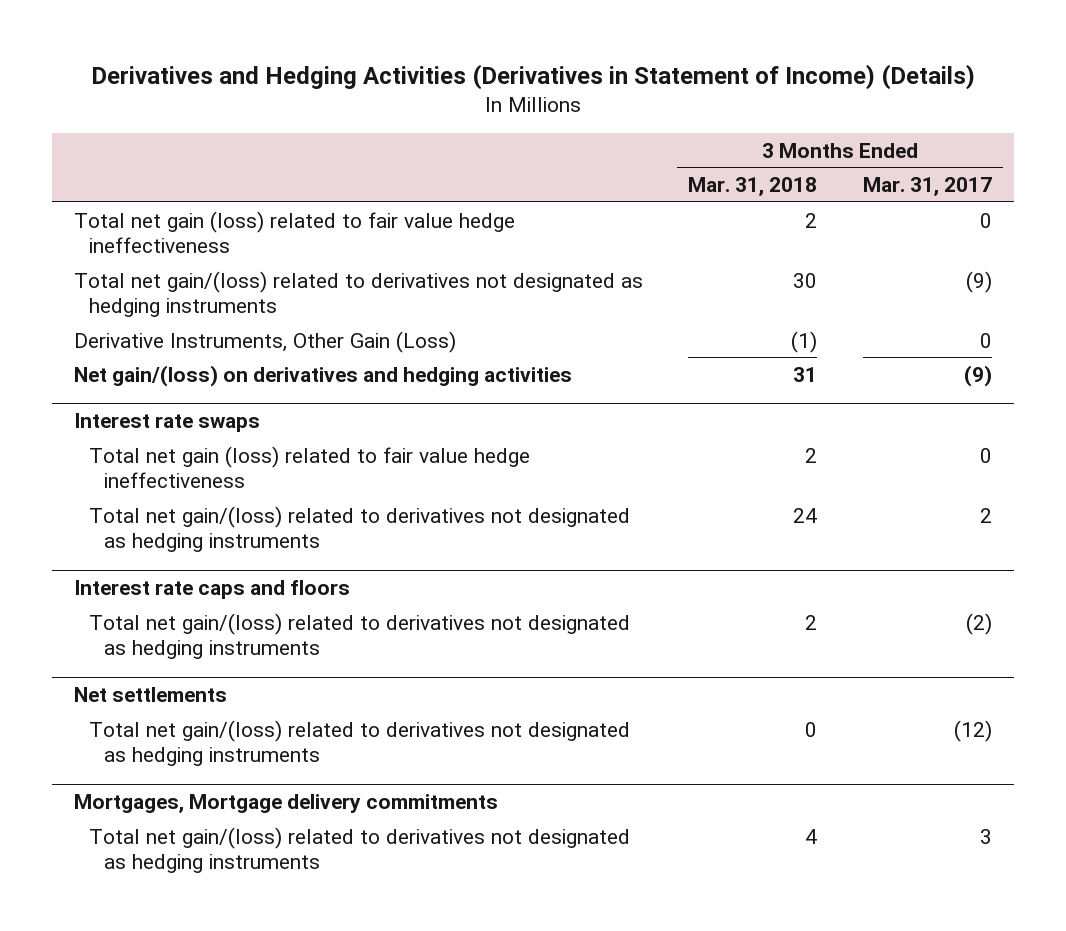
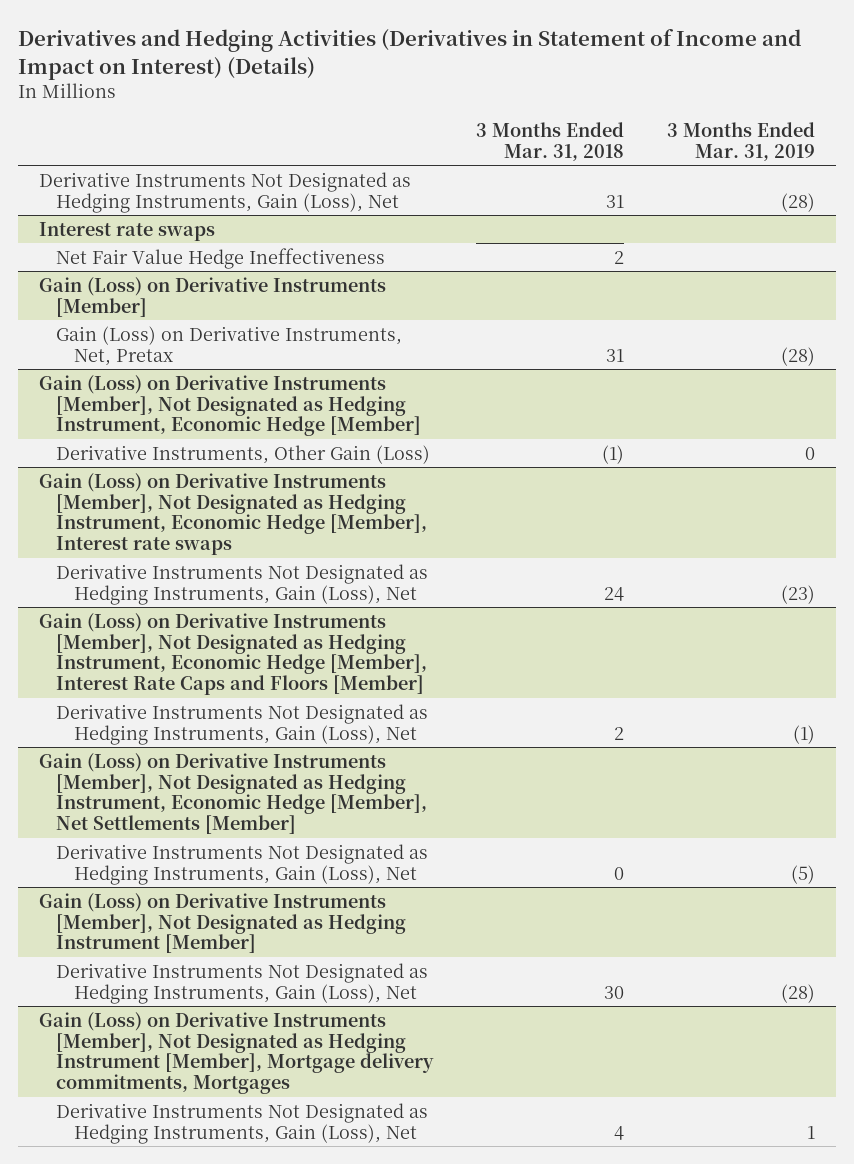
[90,63,975,90] Derivatives and Hedging Activities (Derivatives in Statement of Income) (Details) -> [17,28,801,80] Derivatives and Hedging Activities (Derivatives in Statement of Income and Impact on Interest) (Details)
[862,176,992,196] Mar. 31, 2017 -> none
none -> [666,121,815,161] 3 Months Ended Mar. 31, 2019
[74,210,516,253] Total net gain (loss) related to fair value hedge ineffectiveness -> none
[74,330,457,353] Derivative Instruments, Other Gain (Loss) -> none
[74,364,573,387] Net gain/(loss) on derivatives and hedging activities -> none
[74,270,644,317] Total net gain/(loss) related to derivatives not designated as hedging instruments -> [38,171,411,213] Derivative Instruments Not Designated as Hedging Instruments, Gain (Loss), Net
[793,272,818,288] 30 -> [606,194,625,208] 31
[74,580,351,600] Interest rate caps and floors -> none
[74,687,228,703] Net settlements -> none
[74,794,499,814] Mortgages, Mortgage delivery commitments -> none
[89,445,531,488] Total net gain (loss) related to fair value hedge ineffectiveness -> [56,247,386,269] Net Fair Value Hedge Ineffectiveness
none -> [38,276,386,317] Gain (Loss) on Derivative Instruments [Member]
none -> [56,325,403,366] Gain (Loss) on Derivative Instruments, Net, Pretax
none -> [38,374,422,437] Gain (Loss) on Derivative Instruments [Member], Not Designated as Hedging Instrument, Economic Hedge [Member]
none -> [56,444,431,464] Derivative Instruments, Other Gain (Loss)
none -> [38,472,428,556] Gain (Loss) on Derivative Instruments [Member], Not Designated as Hedging Instrument, Economic Hedge [Member], Interest rate swaps
[89,505,631,552] Total net gain/(loss) related to derivatives not designated as hedging instruments -> [56,563,429,605] Derivative Instruments Not Designated as Hedging Instruments, Gain (Loss), Net
none -> [38,612,428,696] Gain (Loss) on Derivative Instruments [Member], Not Designated as Hedging Instrument, Economic Hedge [Member], Interest Rate Caps and Floors [Member]
[89,612,631,659] Total net gain/(loss) related to derivatives not designated as hedging instruments -> [56,703,429,745] Derivative Instruments Not Designated as Hedging Instruments, Gain (Loss), Net
none -> [38,752,428,835] Gain (Loss) on Derivative Instruments [Member], Not Designated as Hedging Instrument, Economic Hedge [Member], Net Settlements [Member]
[89,719,631,766] Total net gain/(loss) related to derivatives not designated as hedging instruments -> [56,843,429,885] Derivative Instruments Not Designated as Hedging Instruments, Gain (Loss), Net
none -> [38,892,407,954] Gain (Loss) on Derivative Instruments [Member], Not Designated as Hedging Instrument [Member]
[89,826,631,873] Total net gain/(loss) related to derivatives not designated as hedging instruments -> [56,962,429,1004] Derivative Instruments Not Designated as Hedging Instruments, Gain (Loss), Net
[805,828,818,844] 4 -> [604,985,625,999] 30
none -> [38,1011,435,1095] Gain (Loss) on Derivative Instruments [Member], Not Designated as Hedging Instrument [Member], Mortgage delivery commitments, Mortgages
none -> [56,1102,429,1144] Derivative Instruments Not Designated as Hedging Instruments, Gain (Loss), Net

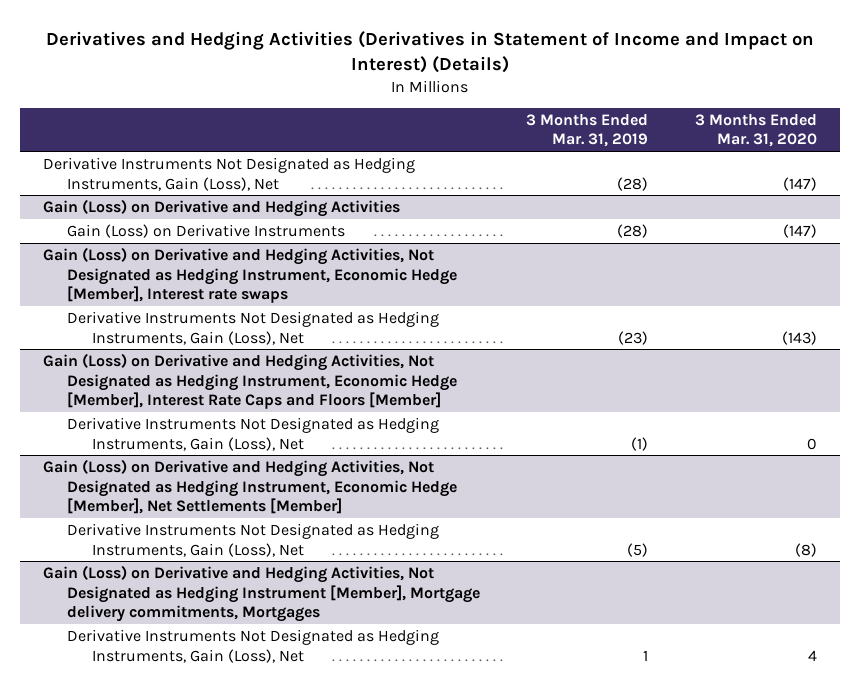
[476,121,625,161] 3 Months Ended Mar. 31, 2018 -> none
none -> [694,113,817,148] 3 Months Ended Mar. 31, 2020
[38,221,215,241] Interest rate swaps -> none
[56,247,386,269] Net Fair Value Hedge Ineffectiveness -> none
[38,374,422,437] Gain (Loss) on Derivative Instruments [Member], Not Designated as Hedging Instrument, Economic Hedge [Member] -> none
[56,444,431,464] Derivative Instruments, Other Gain (Loss) -> none
[38,276,386,317] Gain (Loss) on Derivative Instruments [Member] -> [42,199,400,218] Gain (Loss) on Derivative and Hedging Activities
[56,325,403,366] Gain (Loss) on Derivative Instruments, Net, Pretax -> [67,224,346,239] Gain (Loss) on Derivative Instruments
[38,472,428,556] Gain (Loss) on Derivative Instruments [Member], Not Designated as Hedging Instrument, Economic Hedge [Member], Interest rate swaps -> [42,247,458,303] Gain (Loss) on Derivative and Hedging Activities, Not Designated as Hedging Instrument, Economic Hedge [Member], Interest rate swaps
[38,612,428,696] Gain (Loss) on Derivative Instruments [Member], Not Designated as Hedging Instrument, Economic Hedge [Member], Interest Rate Caps and Floors [Member] -> [42,353,458,409] Gain (Loss) on Derivative and Hedging Activities, Not Designated as Hedging Instrument, Economic Hedge [Member], Interest Rate Caps and Floors [Member]
[38,752,428,835] Gain (Loss) on Derivative Instruments [Member], Not Designated as Hedging Instrument, Economic Hedge [Member], Net Settlements [Member] -> [42,459,458,514] Gain (Loss) on Derivative and Hedging Activities, Not Designated as Hedging Instrument, Economic Hedge [Member], Net Settlements [Member]
[38,892,407,954] Gain (Loss) on Derivative Instruments [Member], Not Designated as Hedging Instrument [Member] -> none
[56,962,429,1004] Derivative Instruments Not Designated as Hedging Instruments, Gain (Loss), Net -> none
[38,1011,435,1095] Gain (Loss) on Derivative Instruments [Member], Not Designated as Hedging Instrument [Member], Mortgage delivery commitments, Mortgages -> [42,565,481,622] Gain (Loss) on Derivative and Hedging Activities, Not Designated as Hedging Instrument [Member], Mortgage delivery commitments, Mortgages

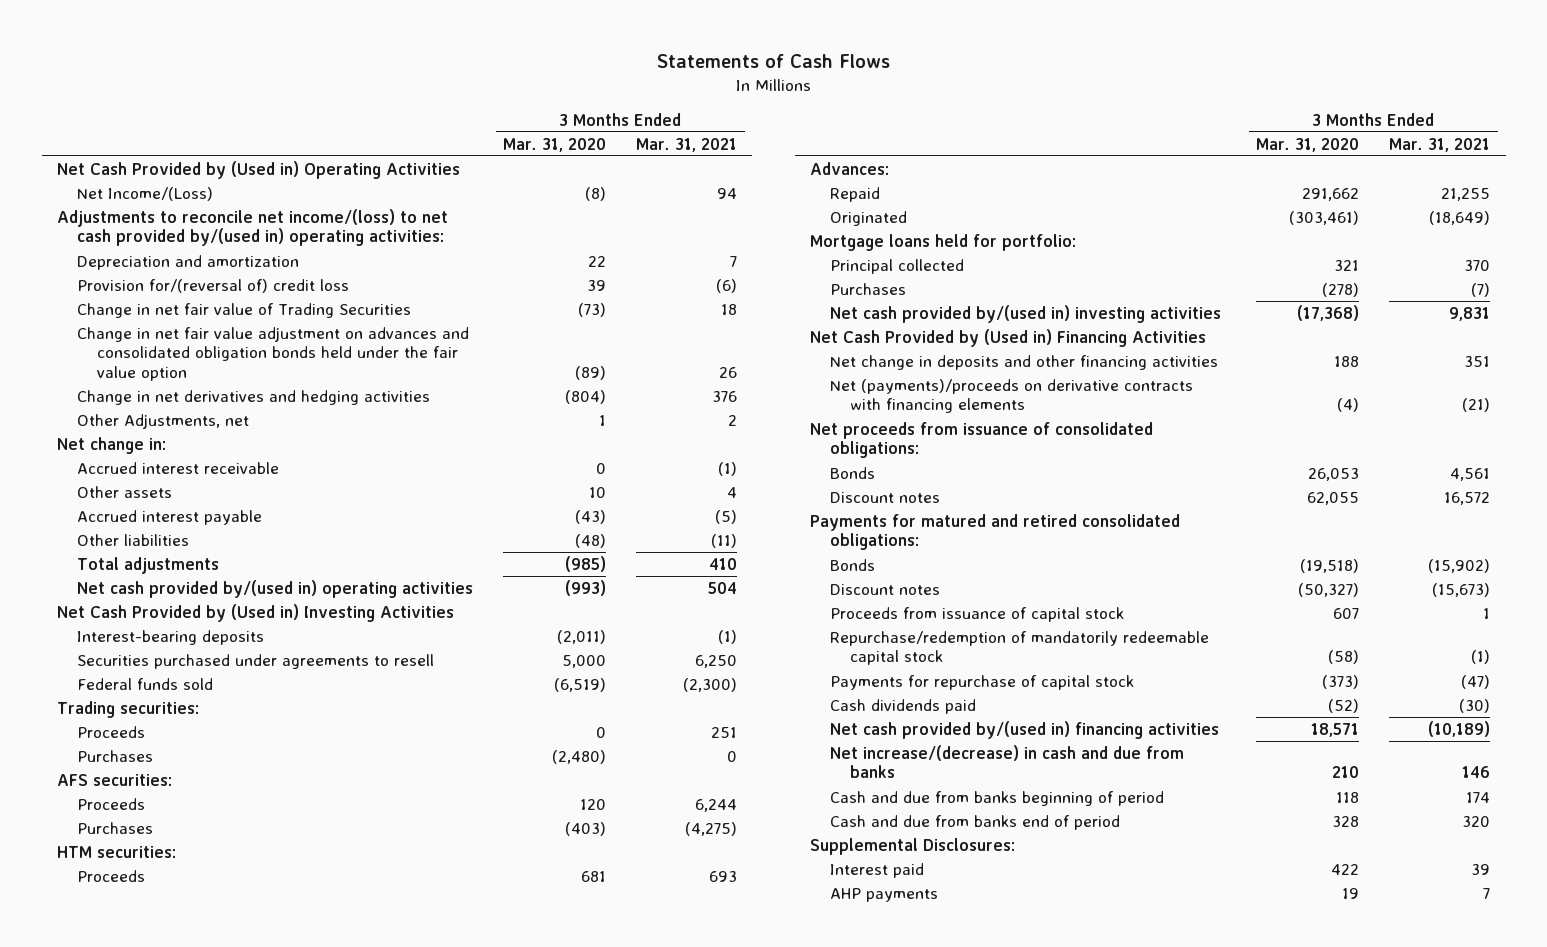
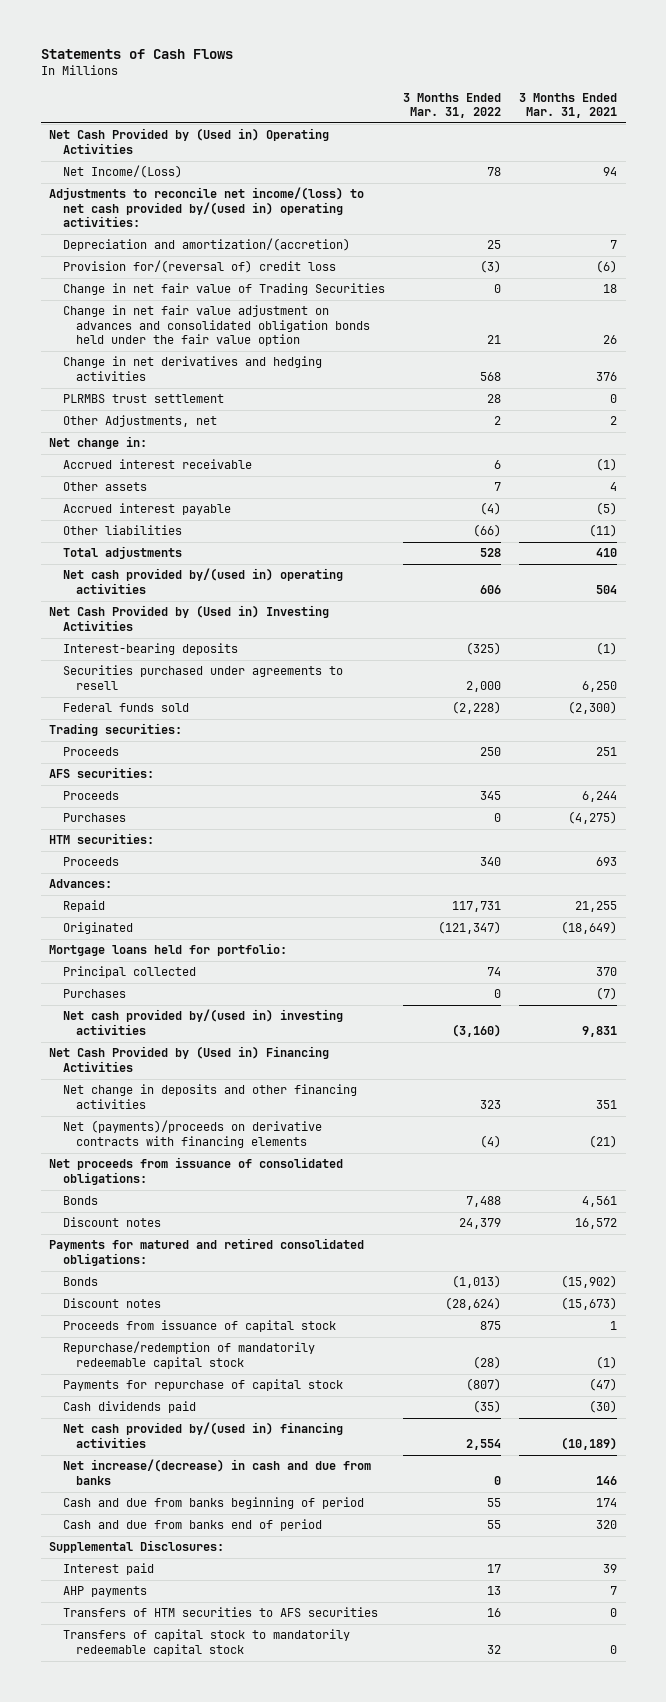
[503,137,607,152] Mar. 31, 2020 -> none
none -> [402,92,501,119] 3 Months Ended Mar. 31, 2022
[76,254,299,270] Depreciation and amortization -> [62,238,350,252] Depreciation and amortization/(accretion)
none -> [62,394,224,404] PLRMBS trust settlement
[76,749,153,762] Purchases -> none
none -> [62,1607,378,1618] Transfers of HTM securities to AFS securities
none -> [62,1629,350,1656] Transfers of capital stock to mandatorily redeemable capital stock

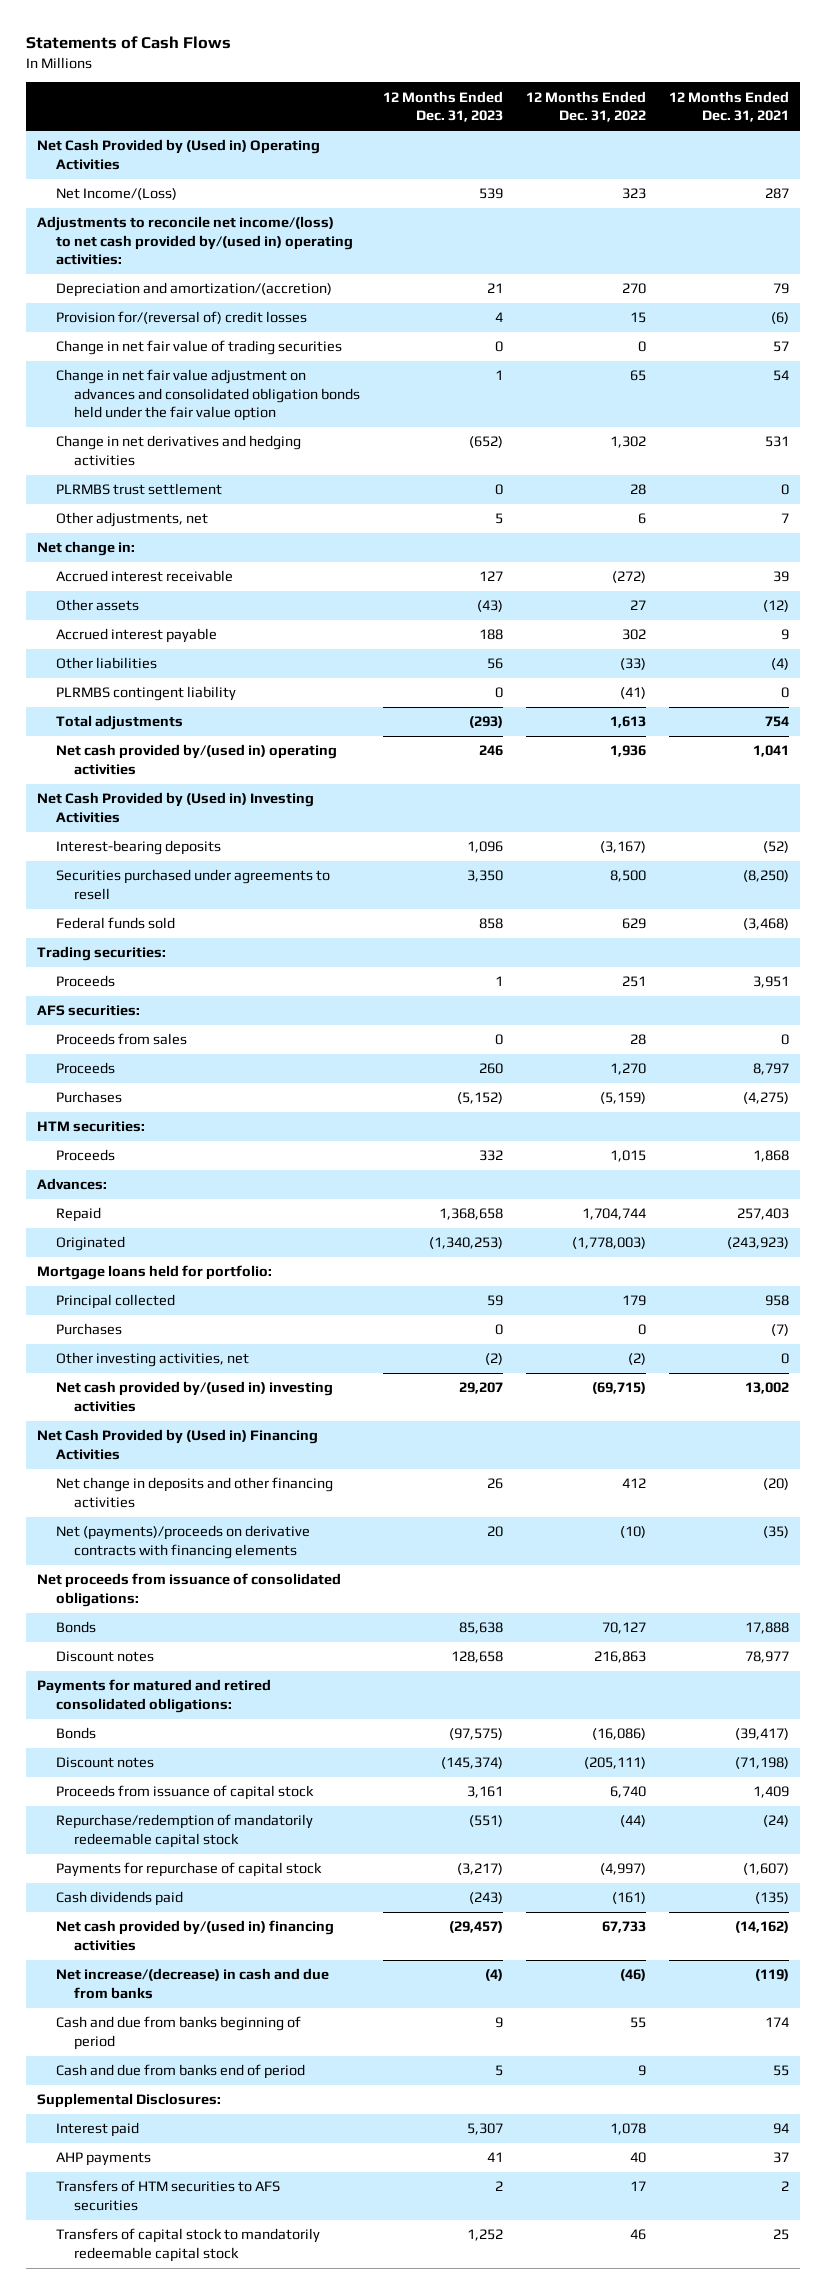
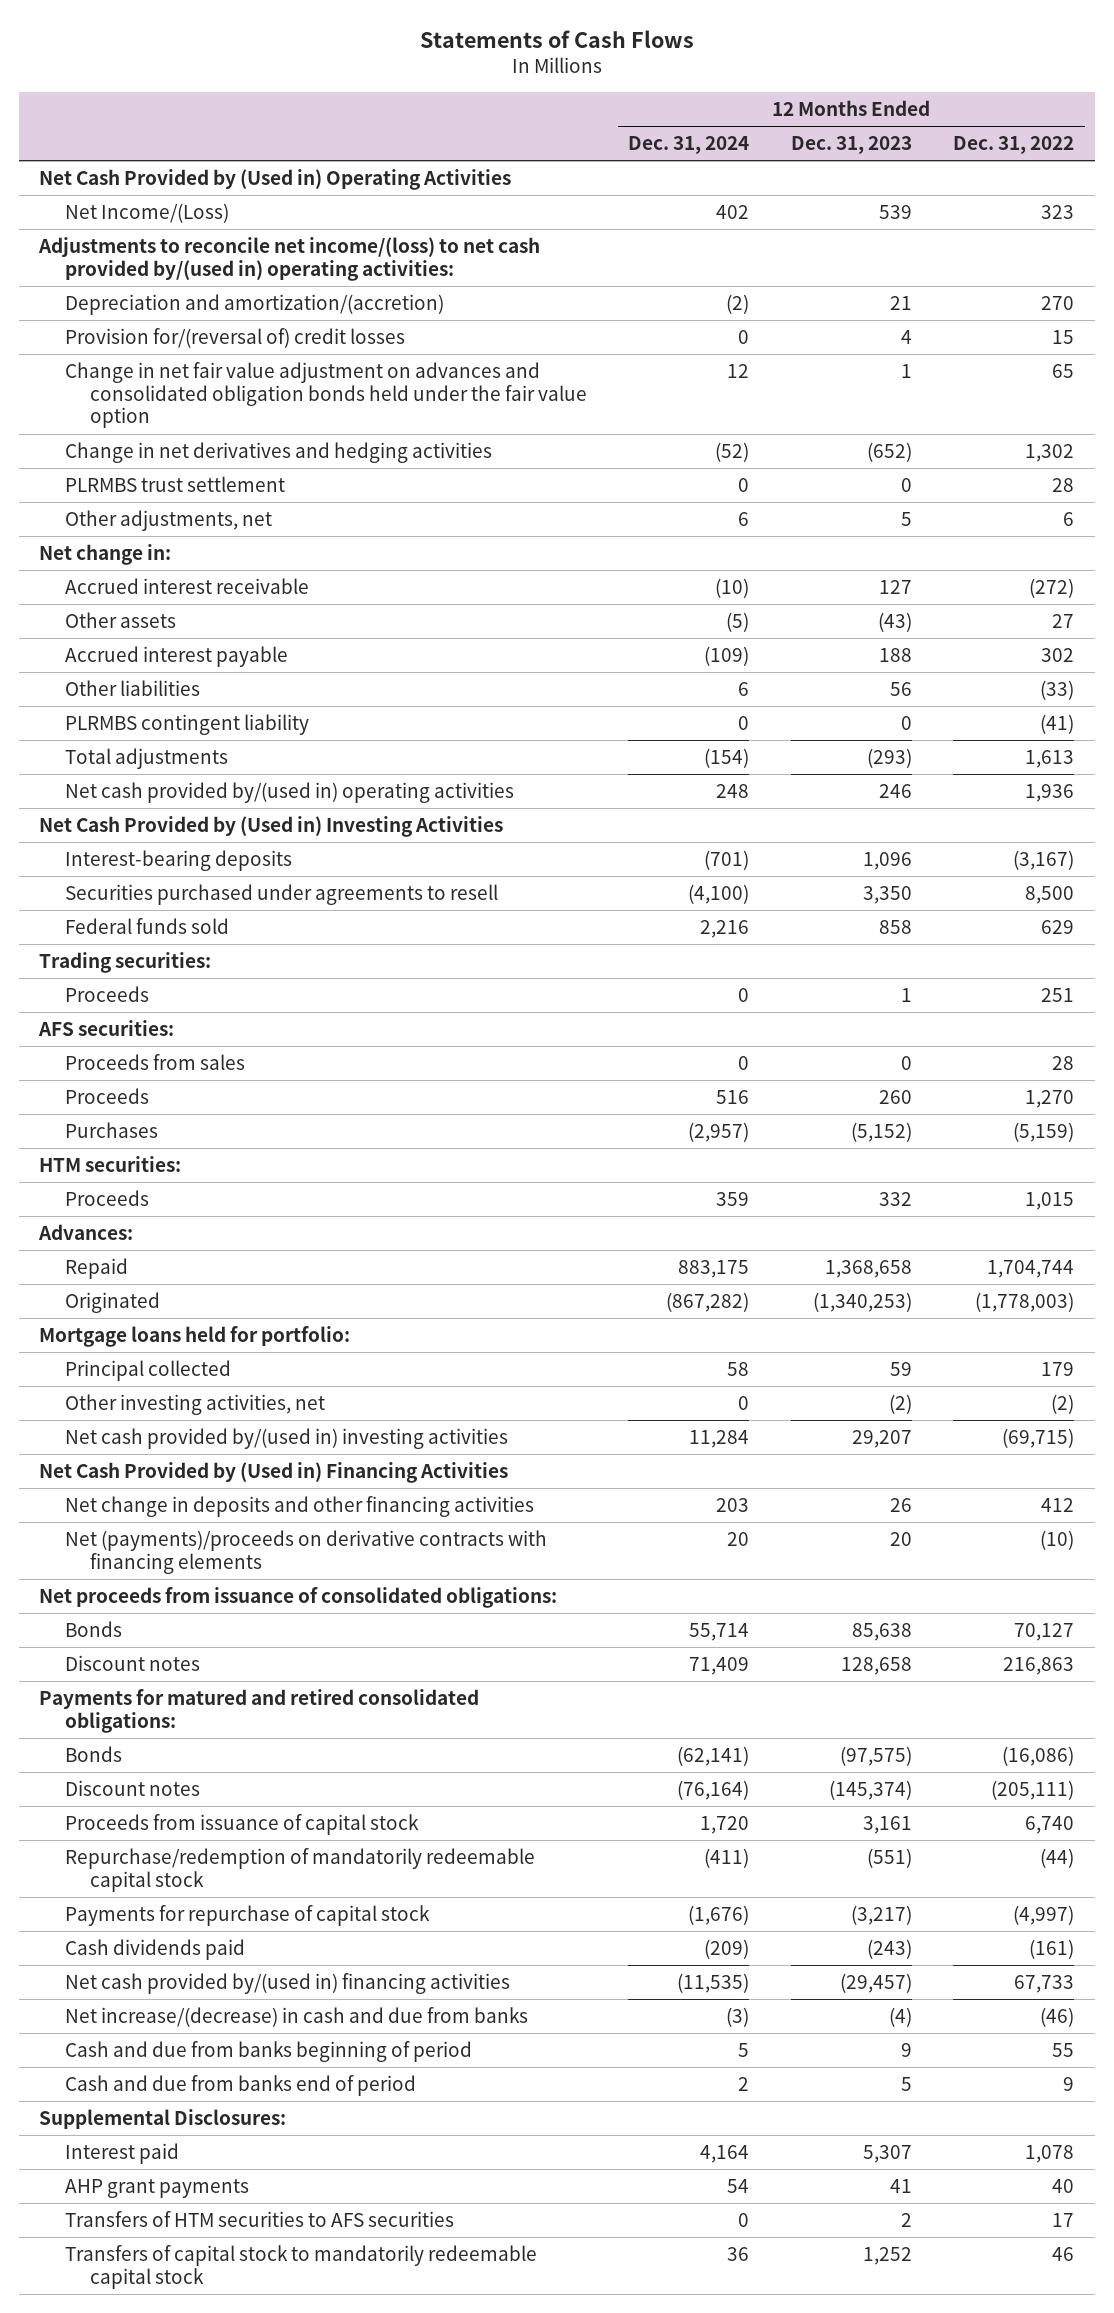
[668,90,789,123] 12 Months Ended Dec. 31, 2021 -> none
none -> [628,136,750,155] Dec. 31, 2024
[55,340,342,356] Change in net fair value of trading securities -> none
[55,1323,122,1336] Purchases -> none
[55,2152,151,2167] AHP payments -> [64,2178,249,2198] AHP grant payments

